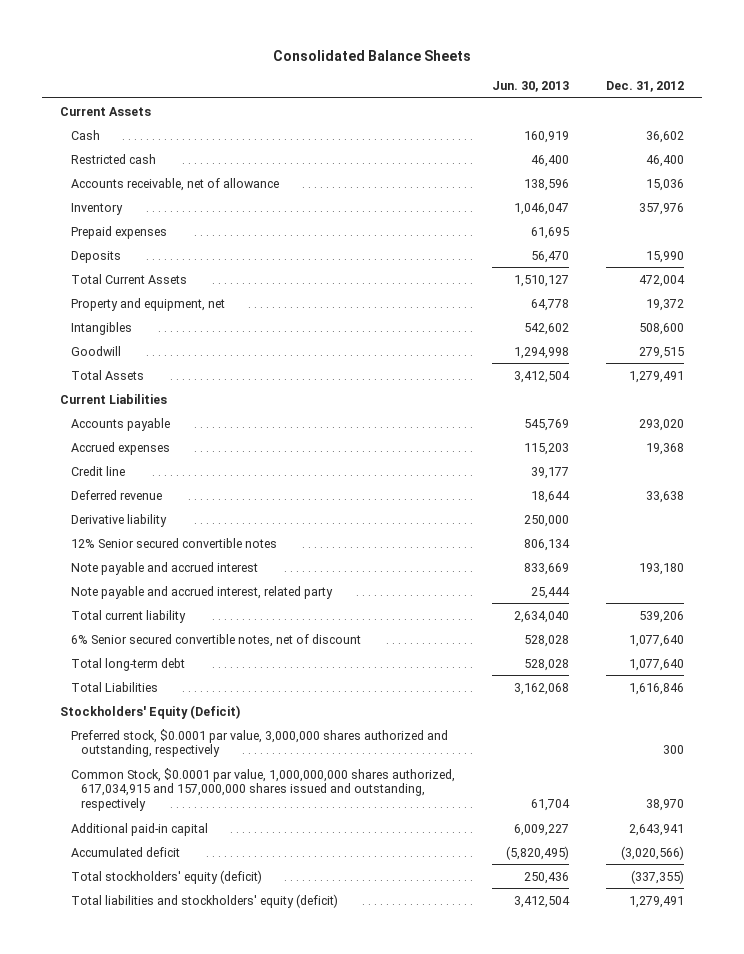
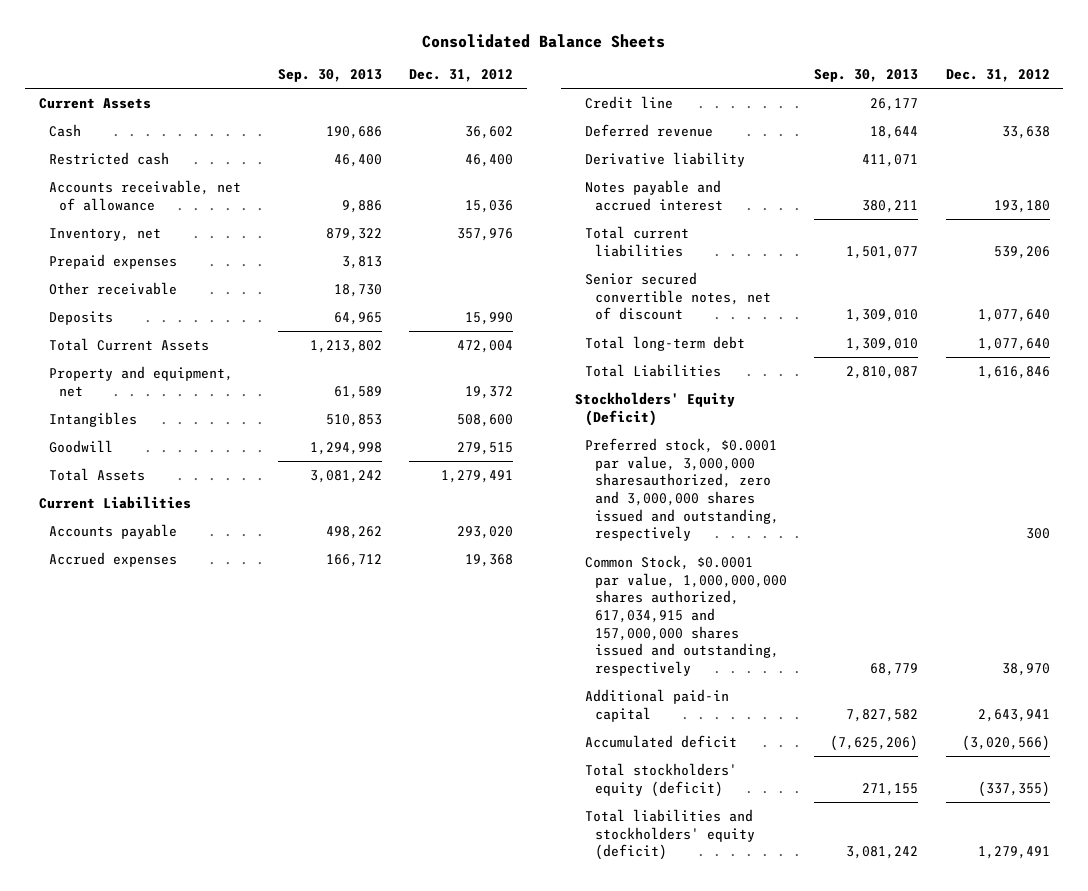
[491,81,569,93] Jun. 30, 2013 -> none
none -> [277,69,382,83] Sep. 30, 2013
[70,202,123,215] Inventory -> [48,227,161,241] Inventory, net
none -> [48,281,177,295] Other receivable
[70,537,277,548] 12% Senior secured convertible notes -> none
[70,585,333,599] Note payable and accrued interest, related party -> none
[70,561,258,575] Note payable and accrued interest -> [584,179,723,211] Notes payable and accrued interest
[70,609,186,623] Total current liability -> [584,225,689,257] Total current liabilities
[70,633,361,647] 6% Senior secured convertible notes, net of discount -> [584,271,771,321] Senior secured convertible notes, net of discount
[70,728,448,758] Preferred stock, $0.0001 par value, 3,000,000 shares authorized and outstanding, respectively -> [584,437,779,542] Preferred stock, $0.0001 par value, 3,000,000 sharesauthorized, zero and 3,000,000 shares issued and outstanding, respectively

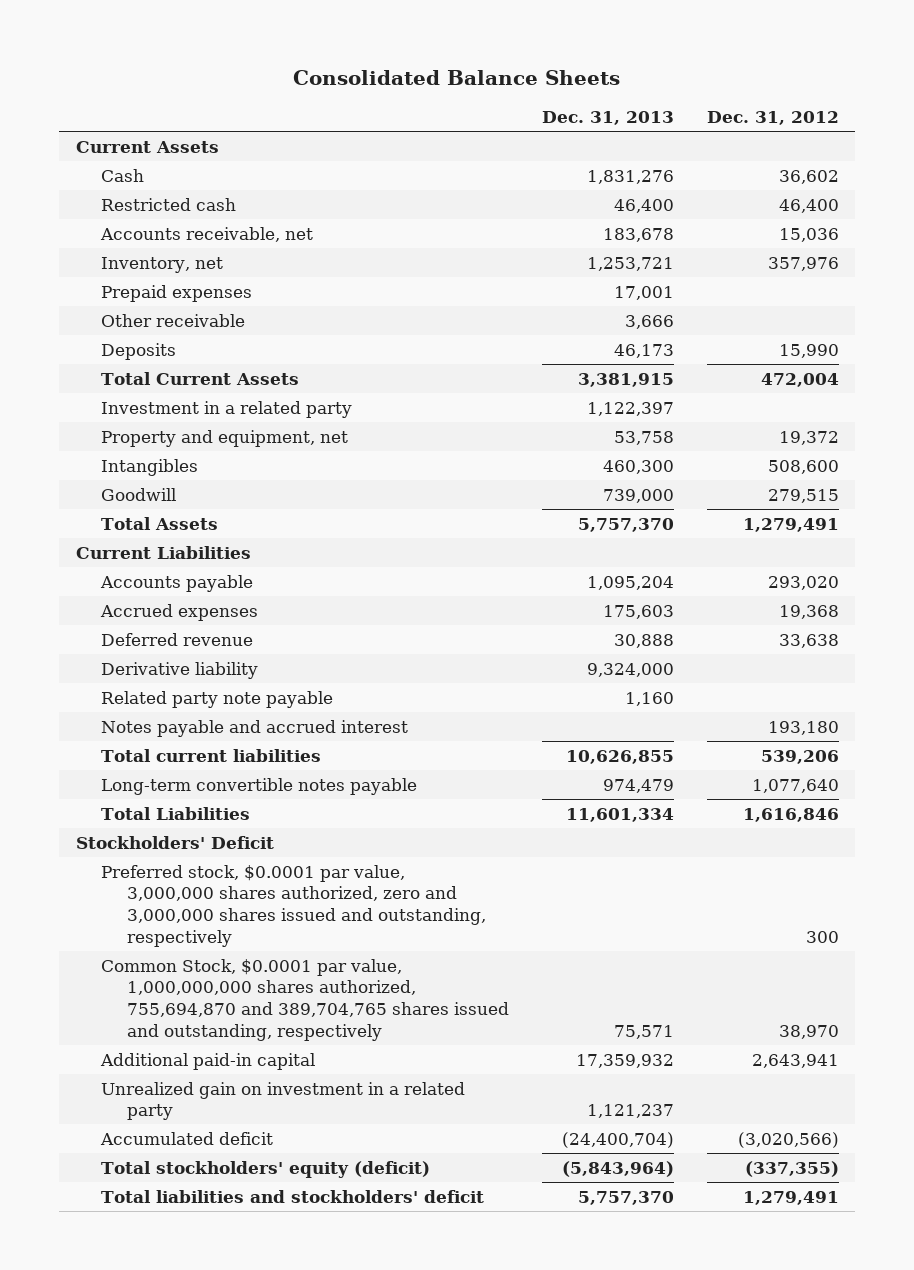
[277,69,382,83] Sep. 30, 2013 -> none
none -> [541,111,674,126] Dec. 31, 2013
[48,179,241,211] Accounts receivable, net of allowance -> [100,226,314,242] Accounts receivable, net
none -> [101,400,353,418] Investment in a related party
[584,95,673,109] Credit line -> none
none -> [101,690,334,708] Related party note payable
[584,335,745,351] Total long-term debt -> none
[584,271,771,321] Senior secured convertible notes, net of discount -> [101,777,418,795] Long-term convertible notes payable
[575,391,736,426] Stockholders' Equity (Deficit) -> [75,835,274,849] Stockholders' Deficit
[584,437,779,542] Preferred stock, $0.0001 par value, 3,000,000 sharesauthorized, zero and 3,000,000 shares issued and outstanding, respectively -> [101,864,486,947] Preferred stock, $0.0001 par value, 3,000,000 shares authorized, zero and 3,000,000 shares issued and outstanding, respectively
[584,554,787,676] Common Stock, $0.0001 par value, 1,000,000,000 shares authorized, 617,034,915 and 157,000,000 shares issued and outstanding, respectively -> [101,958,509,1041] Common Stock, $0.0001 par value, 1,000,000,000 shares authorized, 755,694,870 and 389,704,765 shares issued and outstanding, respectively
none -> [101,1081,466,1121] Unrealized gain on investment in a related party
[584,808,755,861] Total liabilities and stockholders' equity (deficit) -> [101,1189,485,1203] Total liabilities and stockholders' deficit

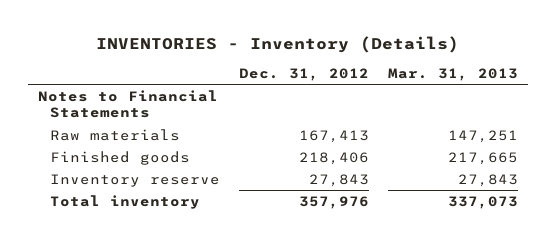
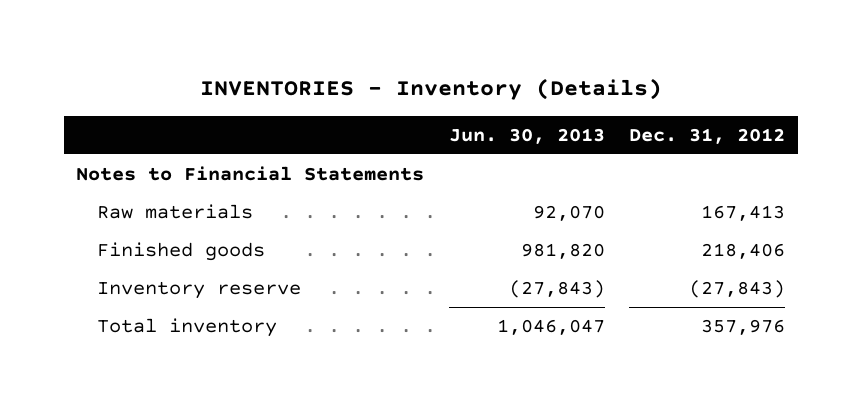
[388,67,519,81] Mar. 31, 2013 -> none
none -> [448,127,605,144] Jun. 30, 2013
[308,173,369,187] 27,843 -> [689,280,786,299] (27,843)

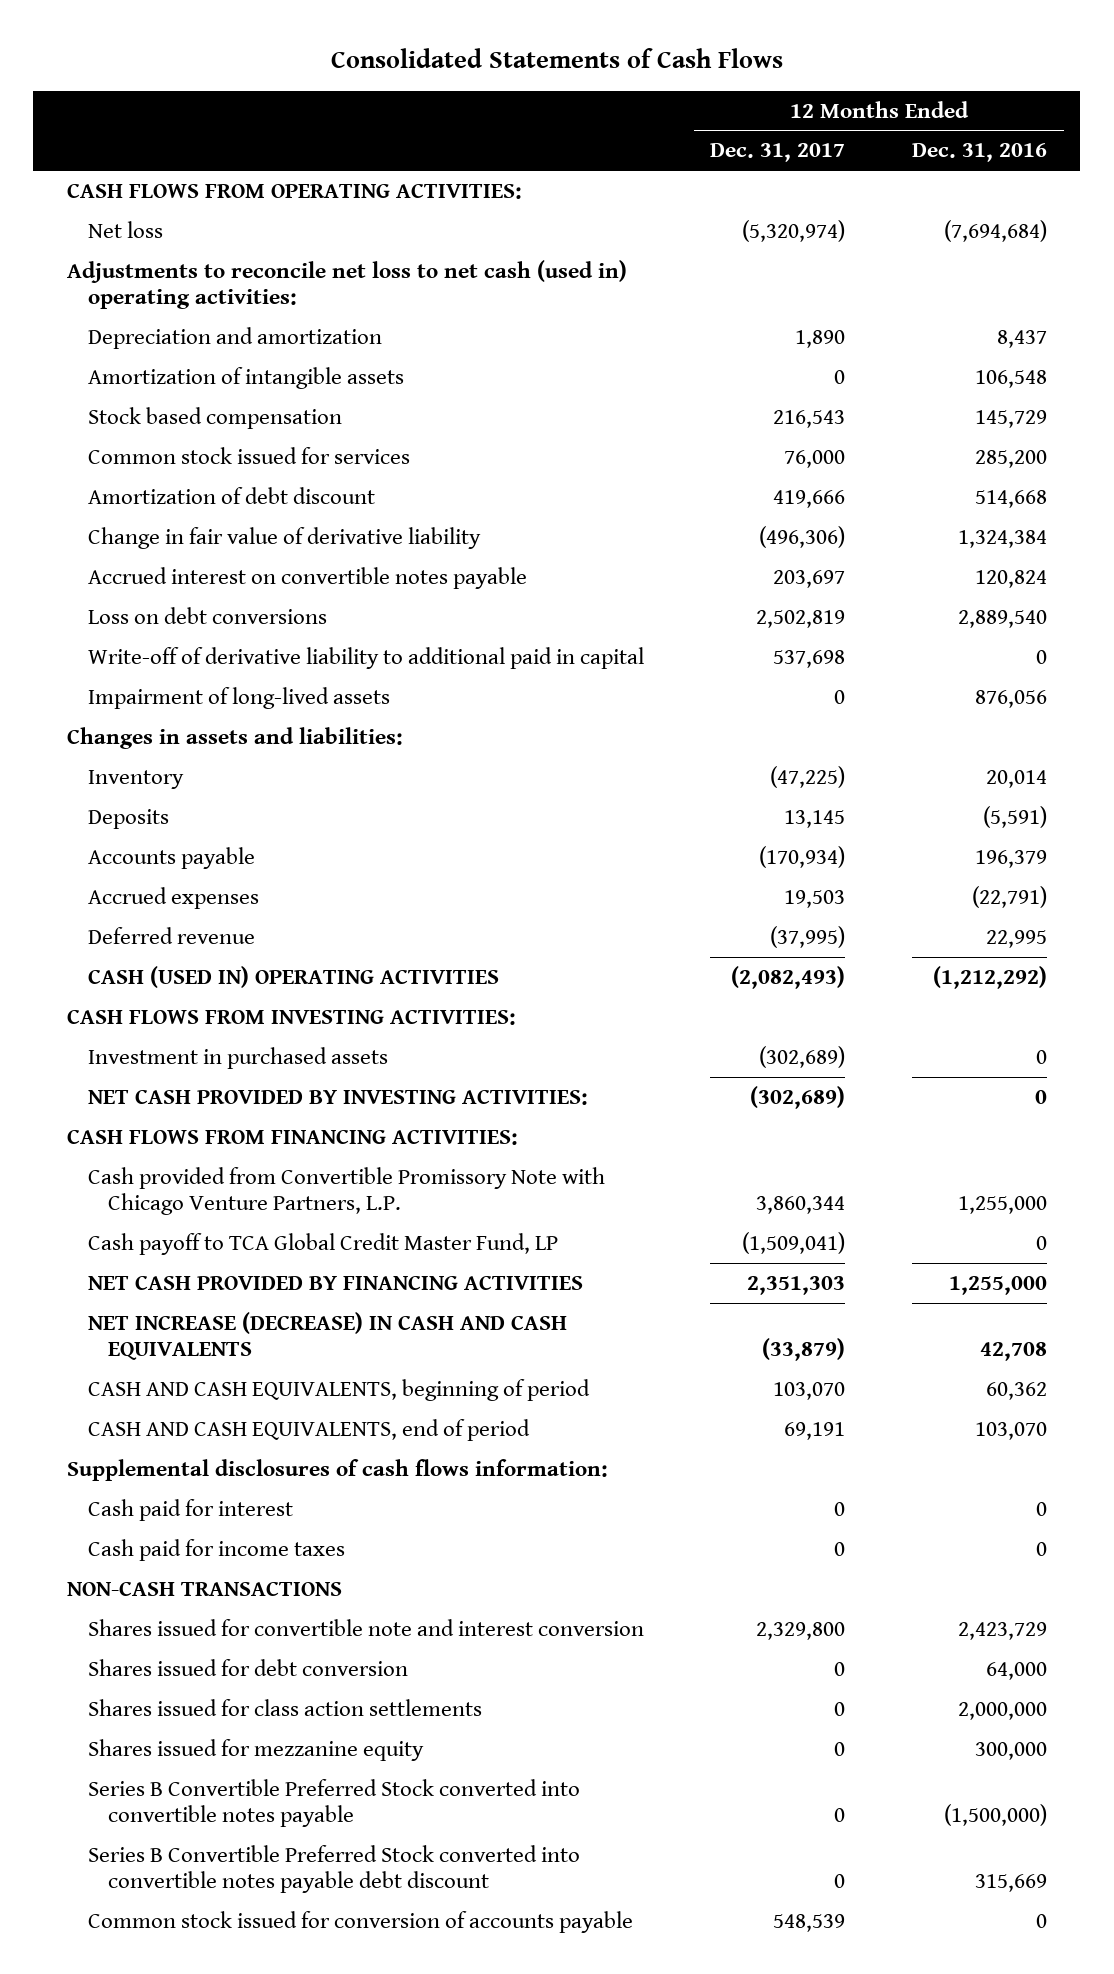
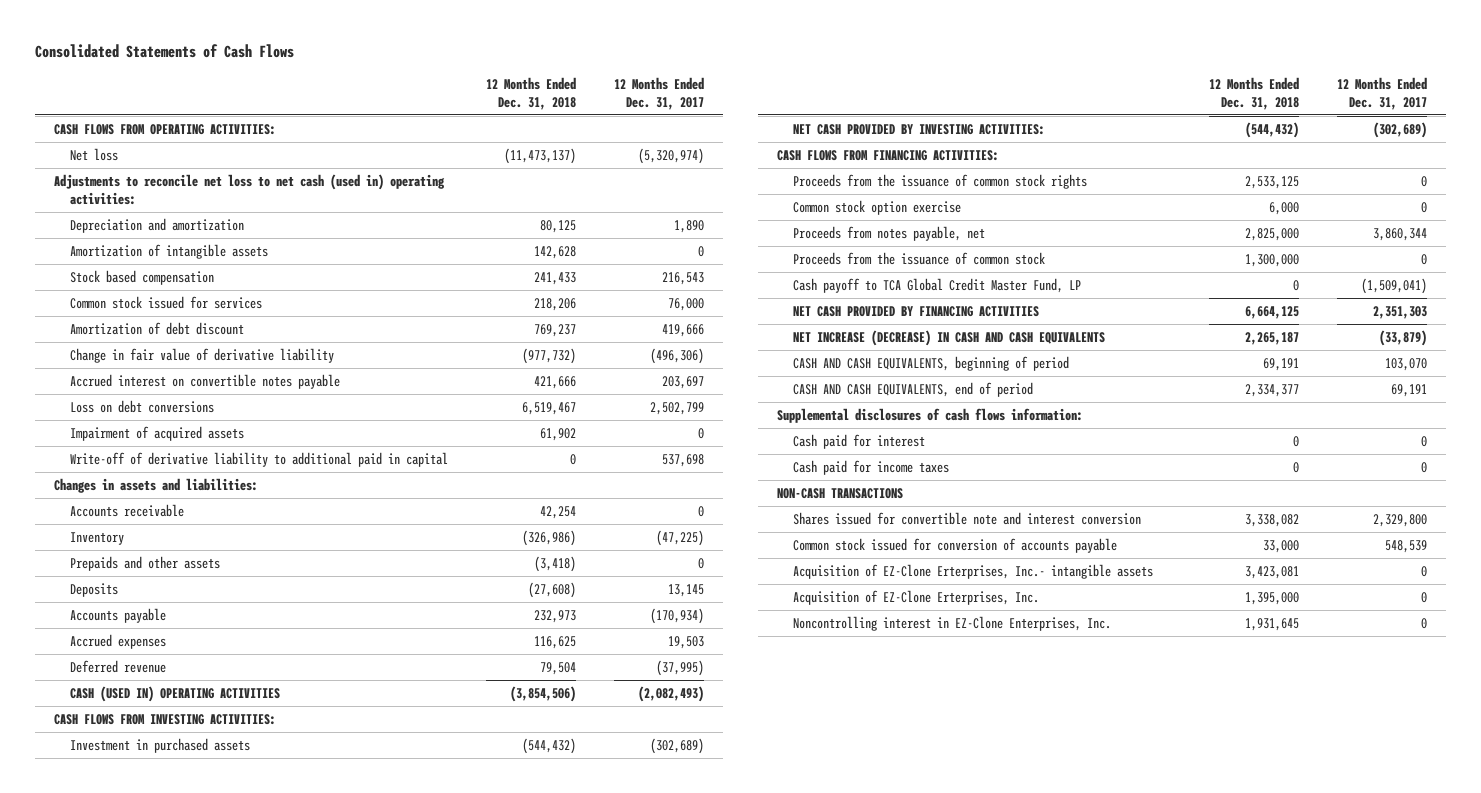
[912,143,1048,163] Dec. 31, 2016 -> none
none -> [485,76,576,110] 12 Months Ended Dec. 31, 2018
[756,609,846,628] 2,502,819 -> [649,402,704,416] 2,502,799
none -> [69,426,244,442] Impairment of acquired assets
[87,686,390,709] Impairment of long-lived assets -> none
none -> [69,504,184,518] Accounts receivable
none -> [69,556,220,572] Prepaids and other assets
none -> [793,174,1088,190] Proceeds from the issuance of common stock rights
none -> [793,200,962,216] Common stock option exercise
[87,1166,605,1216] Cash provided from Convertible Promissory Note with Chicago Venture Partners, L.P. -> [793,226,986,242] Proceeds from notes payable, net
none -> [793,252,1046,266] Proceeds from the issuance of common stock
[87,1658,408,1676] Shares issued for debt conversion -> none
[87,1698,482,1716] Shares issued for class action settlements -> none
[87,1738,424,1761] Shares issued for mezzanine equity -> none
[87,1778,580,1828] Series B Convertible Preferred Stock converted into convertible notes payable -> none
[87,1844,580,1894] Series B Convertible Preferred Stock converted into convertible notes payable debt discount -> none
none -> [793,564,1154,580] Acquisition of EZ-Clone Erterprises, Inc.- intangible assets
none -> [793,590,1040,606] Acquisition of EZ-Clone Erterprises, Inc.
none -> [793,616,1112,632] Noncontrolling interest in EZ-Clone Enterprises, Inc.

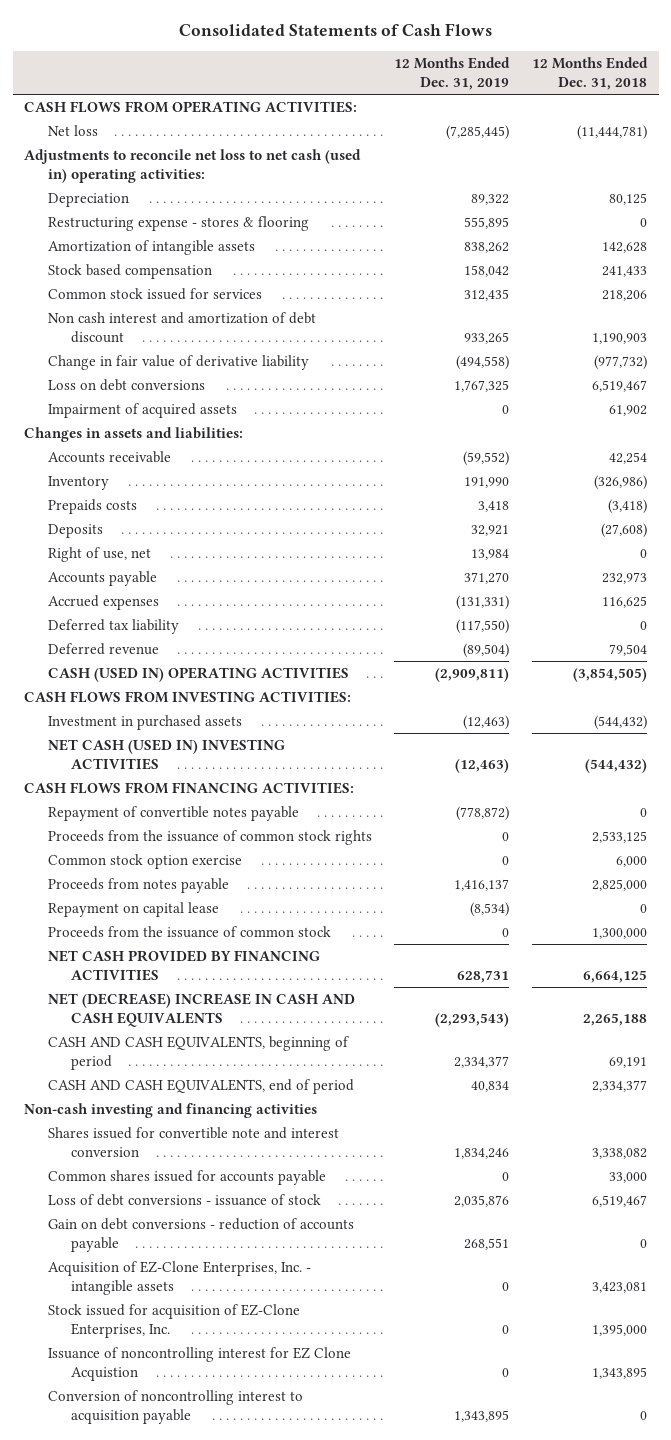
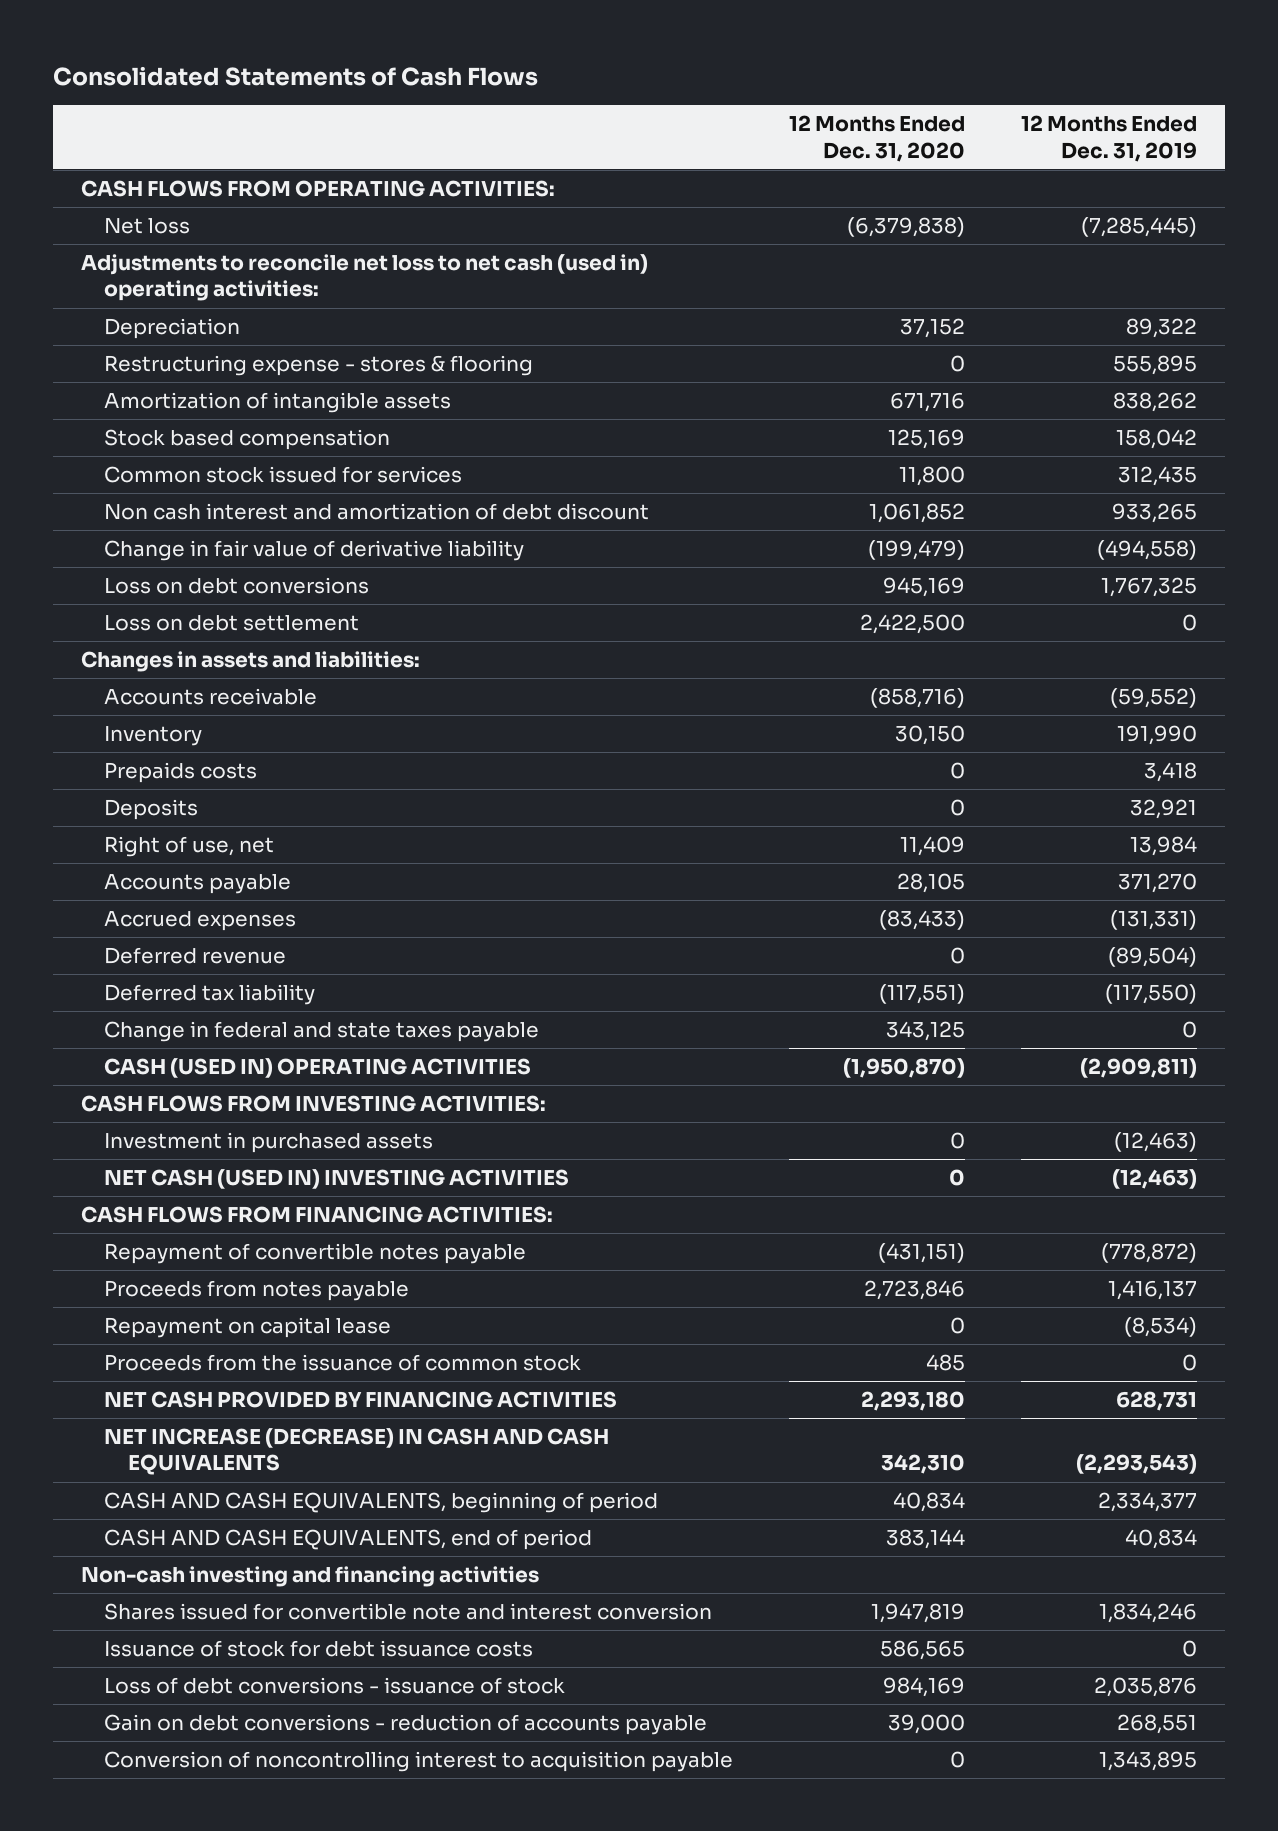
[532,56,649,91] 12 Months Ended Dec. 31, 2018 -> none
none -> [789,115,966,162] 12 Months Ended Dec. 31, 2020
[47,402,237,418] Impairment of acquired assets -> none
none -> [104,615,360,632] Loss on debt settlement
[47,618,179,634] Deferred tax liability -> [104,984,316,1006] Deferred tax liability
none -> [104,1021,540,1043] Change in federal and state taxes payable
[47,829,372,845] Proceeds from the issuance of common stock rights -> none
[47,853,242,869] Common stock option exercise -> none
[47,992,355,1028] NET (DECREASE) INCREASE IN CASH AND CASH EQUIVALENTS -> [104,1428,610,1476] NET INCREASE (DECREASE) IN CASH AND CASH EQUIVALENTS
[47,1169,326,1185] Common shares issued for accounts payable -> none
none -> [104,1640,534,1658] Issuance of stock for debt issuance costs
[47,1260,311,1296] Acquisition of EZ-Clone Enterprises, Inc. - intangible assets -> none
[47,1303,300,1339] Stock issued for acquisition of EZ-Clone Enterprises, Inc. -> none
[47,1346,351,1382] Issuance of noncontrolling interest for EZ Clone Acquistion -> none

